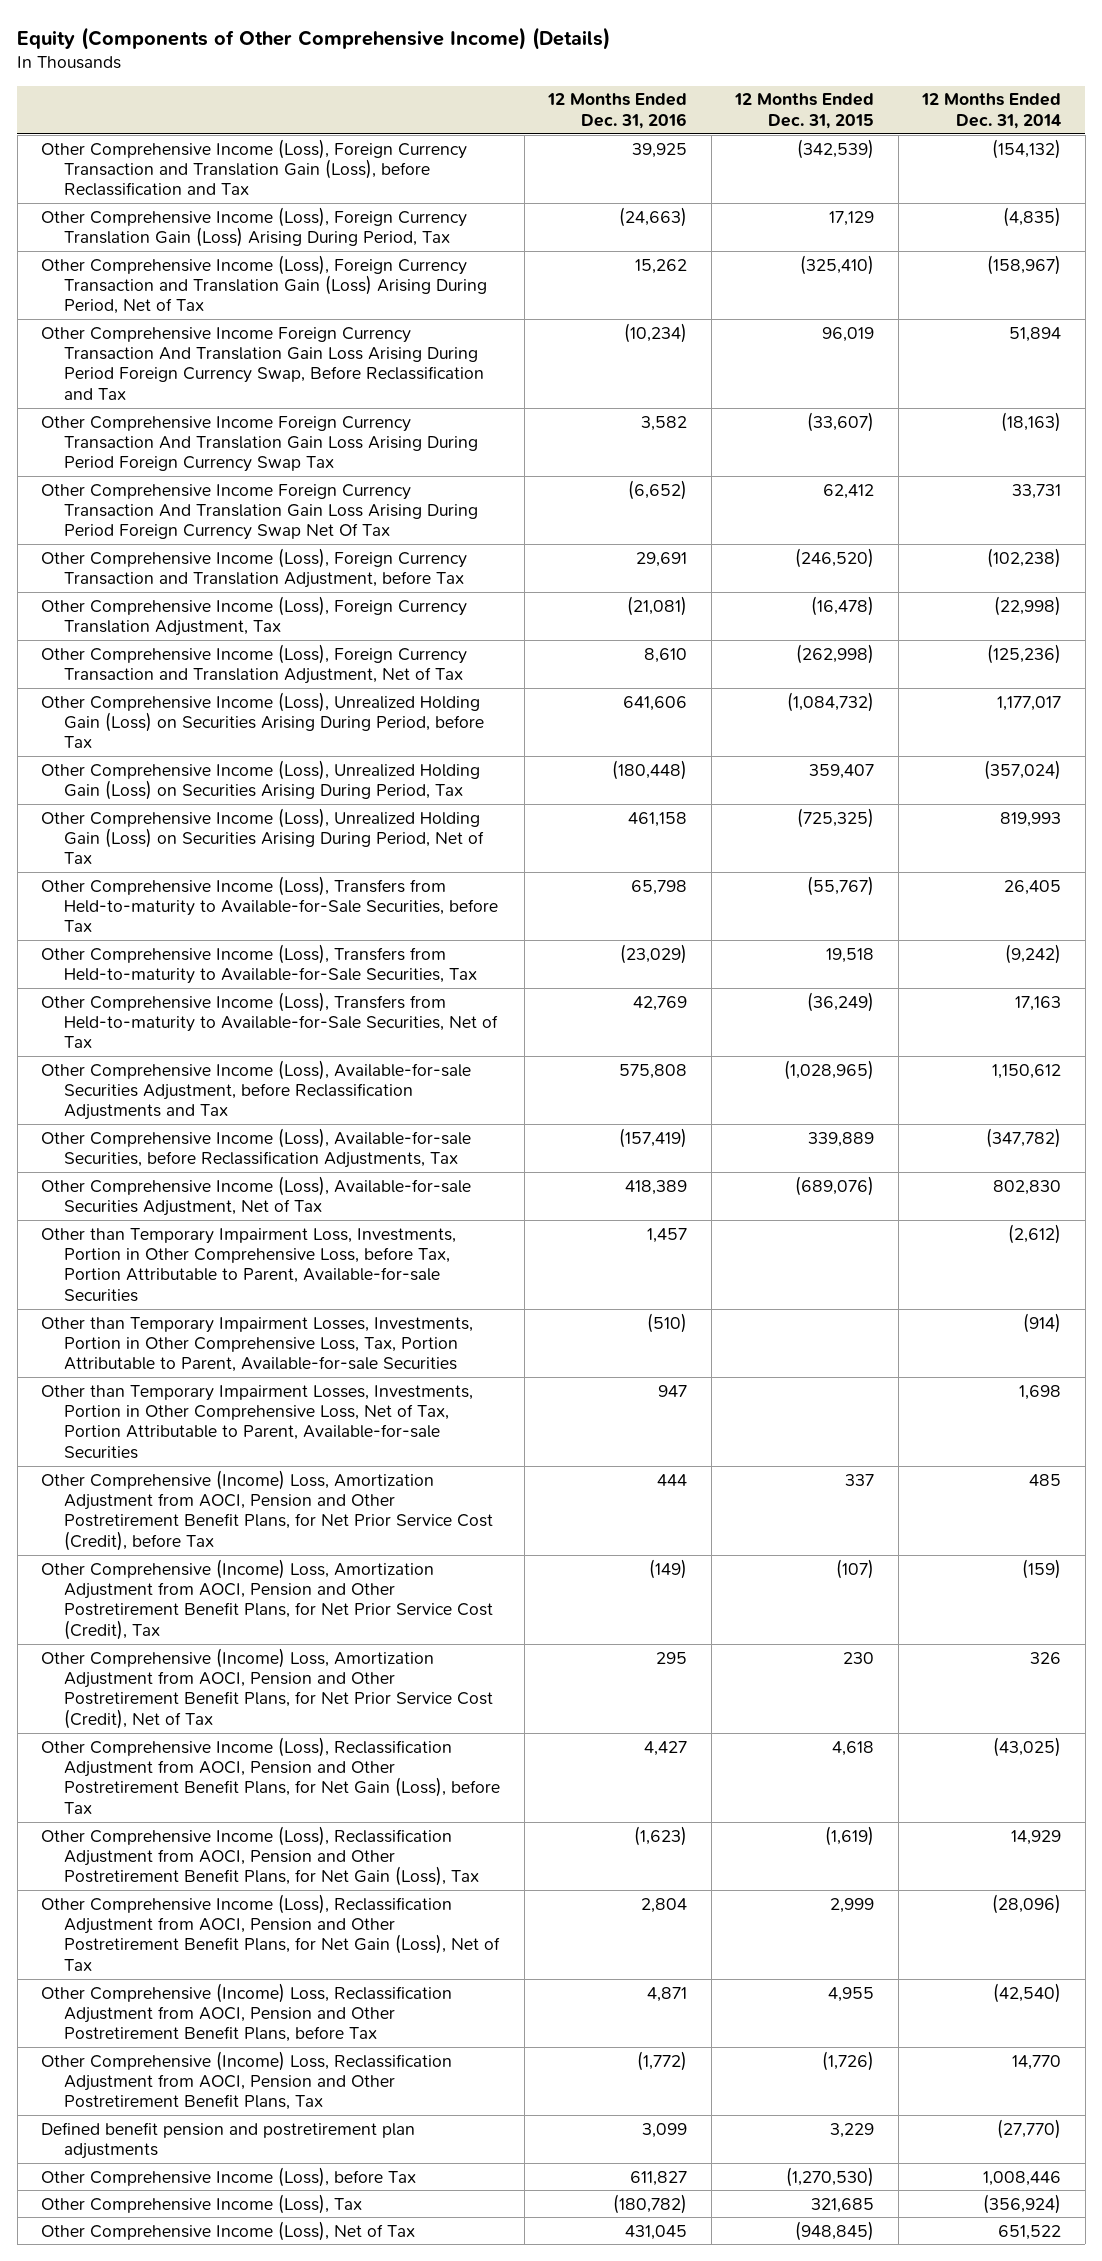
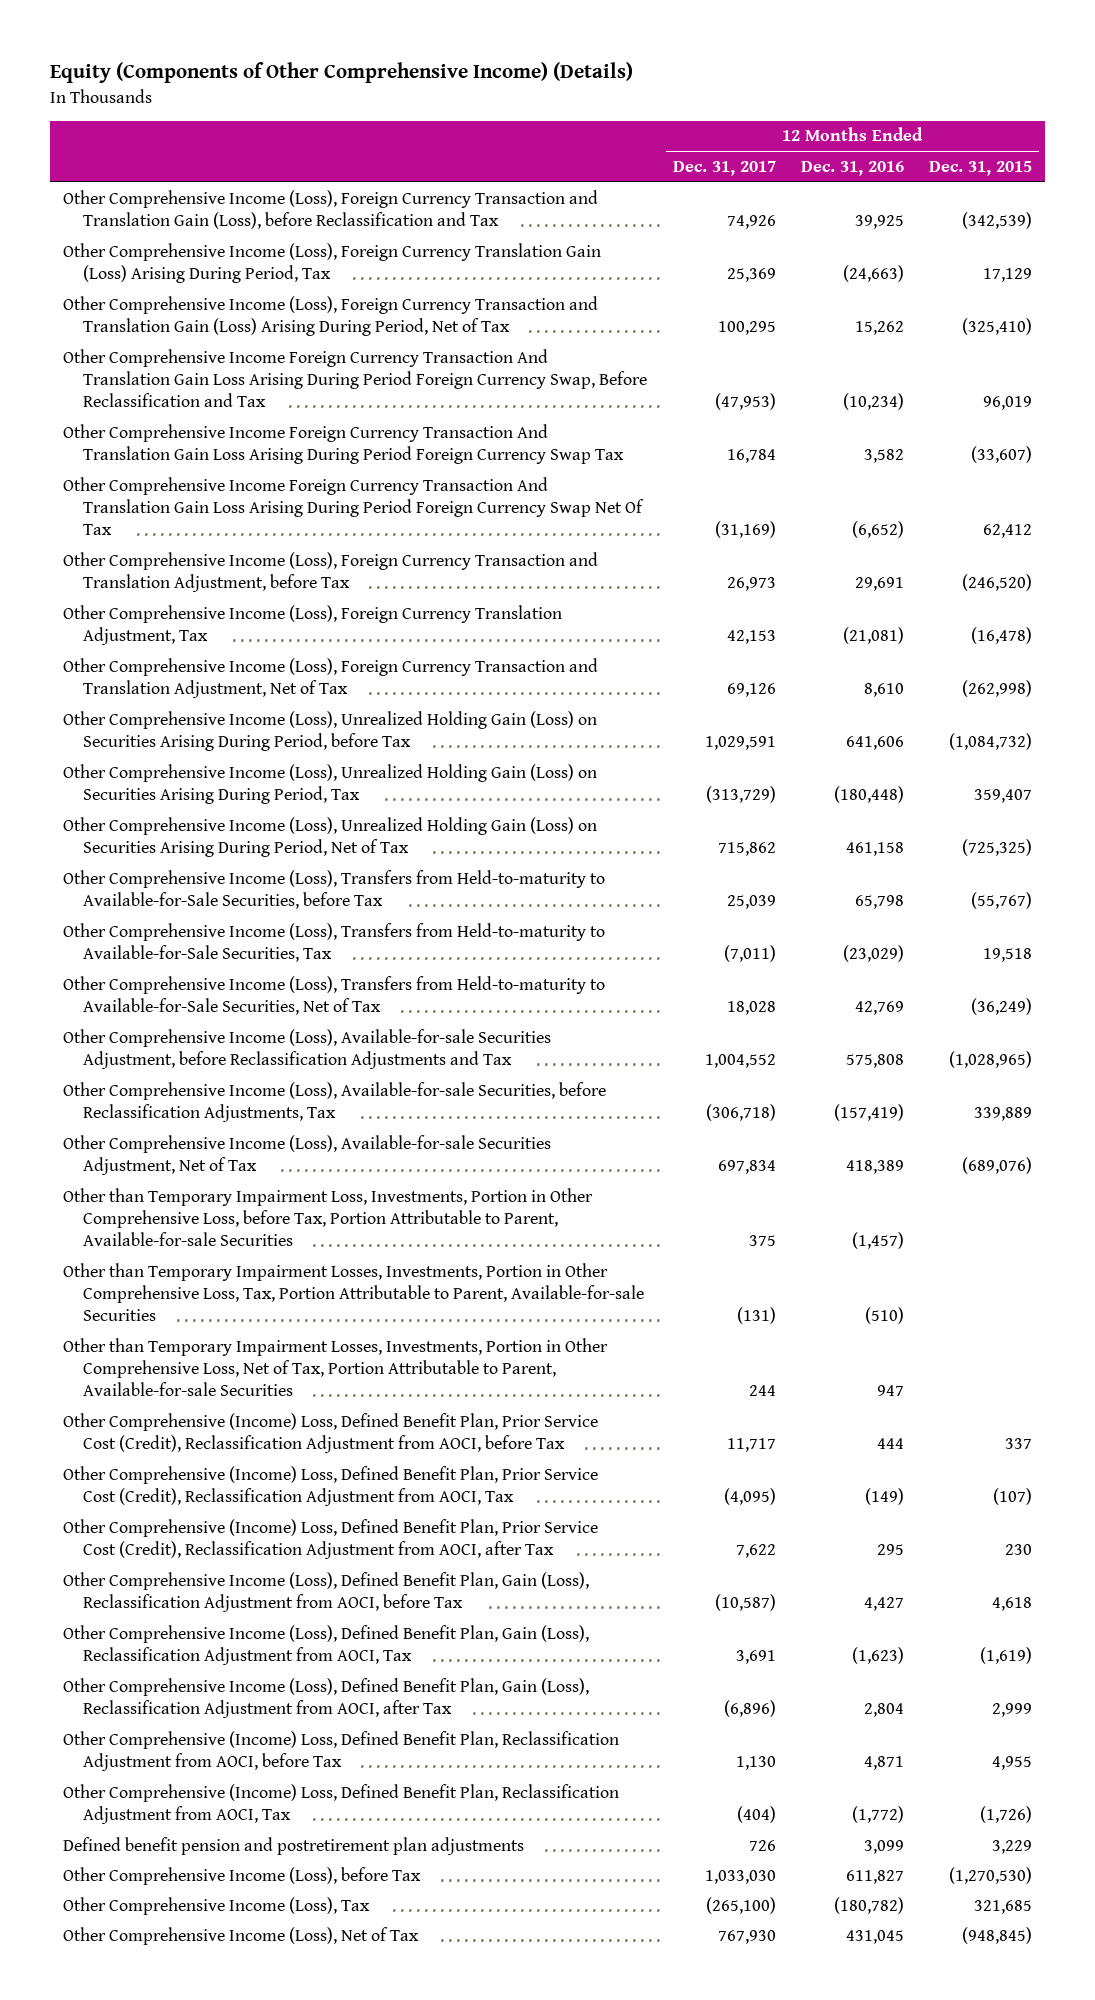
[921,93,1062,129] 12 Months Ended Dec. 31, 2014 -> none
none -> [672,160,776,176] Dec. 31, 2017
[647,1227,688,1243] 1,457 -> [851,1231,904,1249] (1,457)
[41,1469,494,1551] Other Comprehensive (Income) Loss, Amortization Adjustment from AOCI, Pension and Other Postretirement Benefit Plans, for Net Prior Service Cost (Credit), before Tax -> [62,1412,598,1453] Other Comprehensive (Income) Loss, Defined Benefit Plan, Prior Service Cost (Credit), Reclassification Adjustment from AOCI, before Tax
[41,1558,494,1640] Other Comprehensive (Income) Loss, Amortization Adjustment from AOCI, Pension and Other Postretirement Benefit Plans, for Net Prior Service Cost (Credit), Tax -> [62,1465,598,1506] Other Comprehensive (Income) Loss, Defined Benefit Plan, Prior Service Cost (Credit), Reclassification Adjustment from AOCI, Tax
[41,1647,494,1729] Other Comprehensive (Income) Loss, Amortization Adjustment from AOCI, Pension and Other Postretirement Benefit Plans, for Net Prior Service Cost (Credit), Net of Tax -> [62,1518,598,1559] Other Comprehensive (Income) Loss, Defined Benefit Plan, Prior Service Cost (Credit), Reclassification Adjustment from AOCI, after Tax
[41,1736,501,1814] Other Comprehensive Income (Loss), Reclassification Adjustment from AOCI, Pension and Other Postretirement Benefit Plans, for Net Gain (Loss), before Tax -> [62,1571,589,1612] Other Comprehensive Income (Loss), Defined Benefit Plan, Gain (Loss), Reclassification Adjustment from AOCI, before Tax
[41,1825,480,1887] Other Comprehensive Income (Loss), Reclassification Adjustment from AOCI, Pension and Other Postretirement Benefit Plans, for Net Gain (Loss), Tax -> [62,1624,589,1665] Other Comprehensive Income (Loss), Defined Benefit Plan, Gain (Loss), Reclassification Adjustment from AOCI, Tax
[41,1893,501,1971] Other Comprehensive Income (Loss), Reclassification Adjustment from AOCI, Pension and Other Postretirement Benefit Plans, for Net Gain (Loss), Net of Tax -> [62,1677,589,1718] Other Comprehensive Income (Loss), Defined Benefit Plan, Gain (Loss), Reclassification Adjustment from AOCI, after Tax
[41,1982,453,2043] Other Comprehensive (Income) Loss, Reclassification Adjustment from AOCI, Pension and Other Postretirement Benefit Plans, before Tax -> [62,1730,619,1771] Other Comprehensive (Income) Loss, Defined Benefit Plan, Reclassification Adjustment from AOCI, before Tax
[41,2050,453,2111] Other Comprehensive (Income) Loss, Reclassification Adjustment from AOCI, Pension and Other Postretirement Benefit Plans, Tax -> [62,1783,619,1824] Other Comprehensive (Income) Loss, Defined Benefit Plan, Reclassification Adjustment from AOCI, Tax

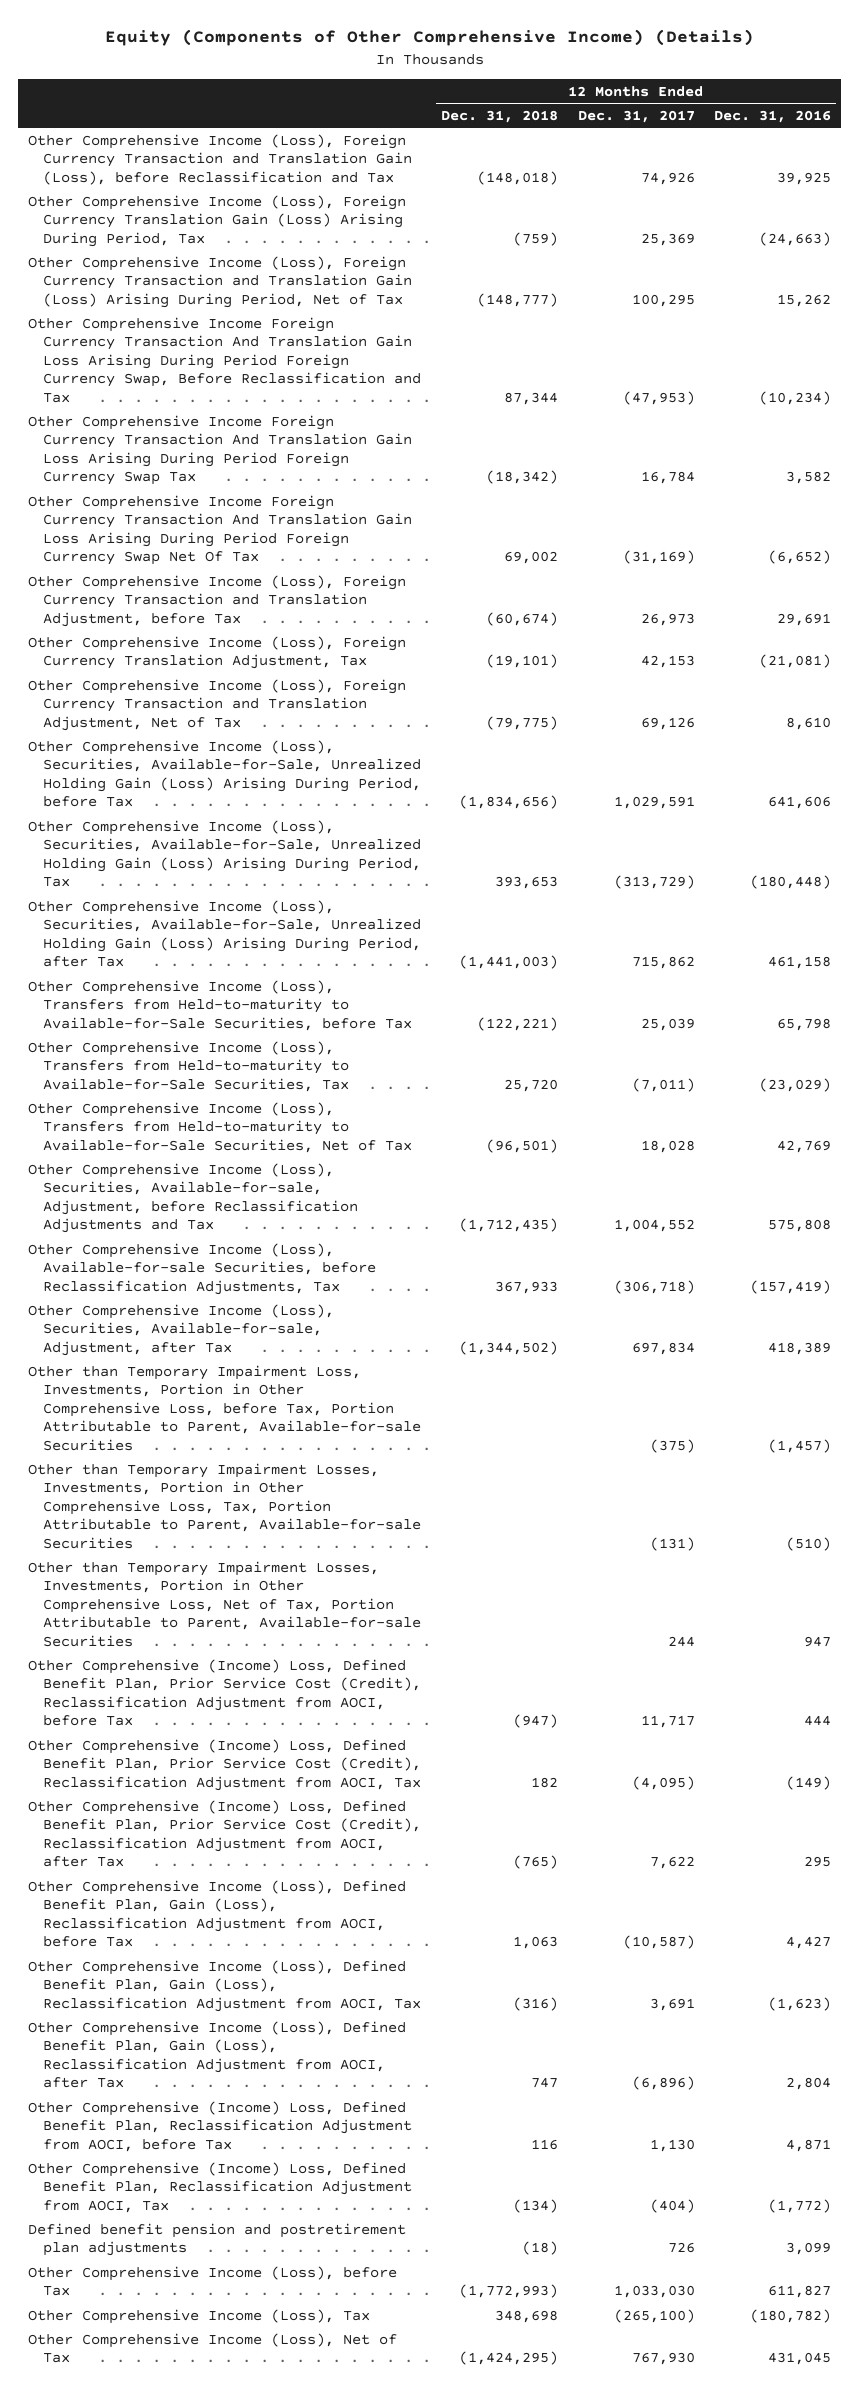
[929,160,1033,176] Dec. 31, 2015 -> none
none -> [441,109,559,123] Dec. 31, 2018
[62,710,597,751] Other Comprehensive Income (Loss), Unrealized Holding Gain (Loss) on Securities Arising During Period, before Tax -> [28,739,422,808] Other Comprehensive Income (Loss), Securities, Available-for-Sale, Unrealized Holding Gain (Loss) Arising During Period, before Tax
[62,763,597,804] Other Comprehensive Income (Loss), Unrealized Holding Gain (Loss) on Securities Arising During Period, Tax -> [28,819,422,888] Other Comprehensive Income (Loss), Securities, Available-for-Sale, Unrealized Holding Gain (Loss) Arising During Period, Tax
[62,816,597,857] Other Comprehensive Income (Loss), Unrealized Holding Gain (Loss) on Securities Arising During Period, Net of Tax -> [28,899,422,968] Other Comprehensive Income (Loss), Securities, Available-for-Sale, Unrealized Holding Gain (Loss) Arising During Period, after Tax
[62,1028,551,1069] Other Comprehensive Income (Loss), Available-for-sale Securities Adjustment, before Reclassification Adjustments and Tax -> [28,1162,359,1234] Other Comprehensive Income (Loss), Securities, Available-for-sale, Adjustment, before Reclassification Adjustments and Tax
[62,1134,551,1175] Other Comprehensive Income (Loss), Available-for-sale Securities Adjustment, Net of Tax -> [28,1303,335,1356] Other Comprehensive Income (Loss), Securities, Available-for-sale, Adjustment, after Tax
[748,1234,776,1246] 375 -> [649,1438,695,1453] (375)

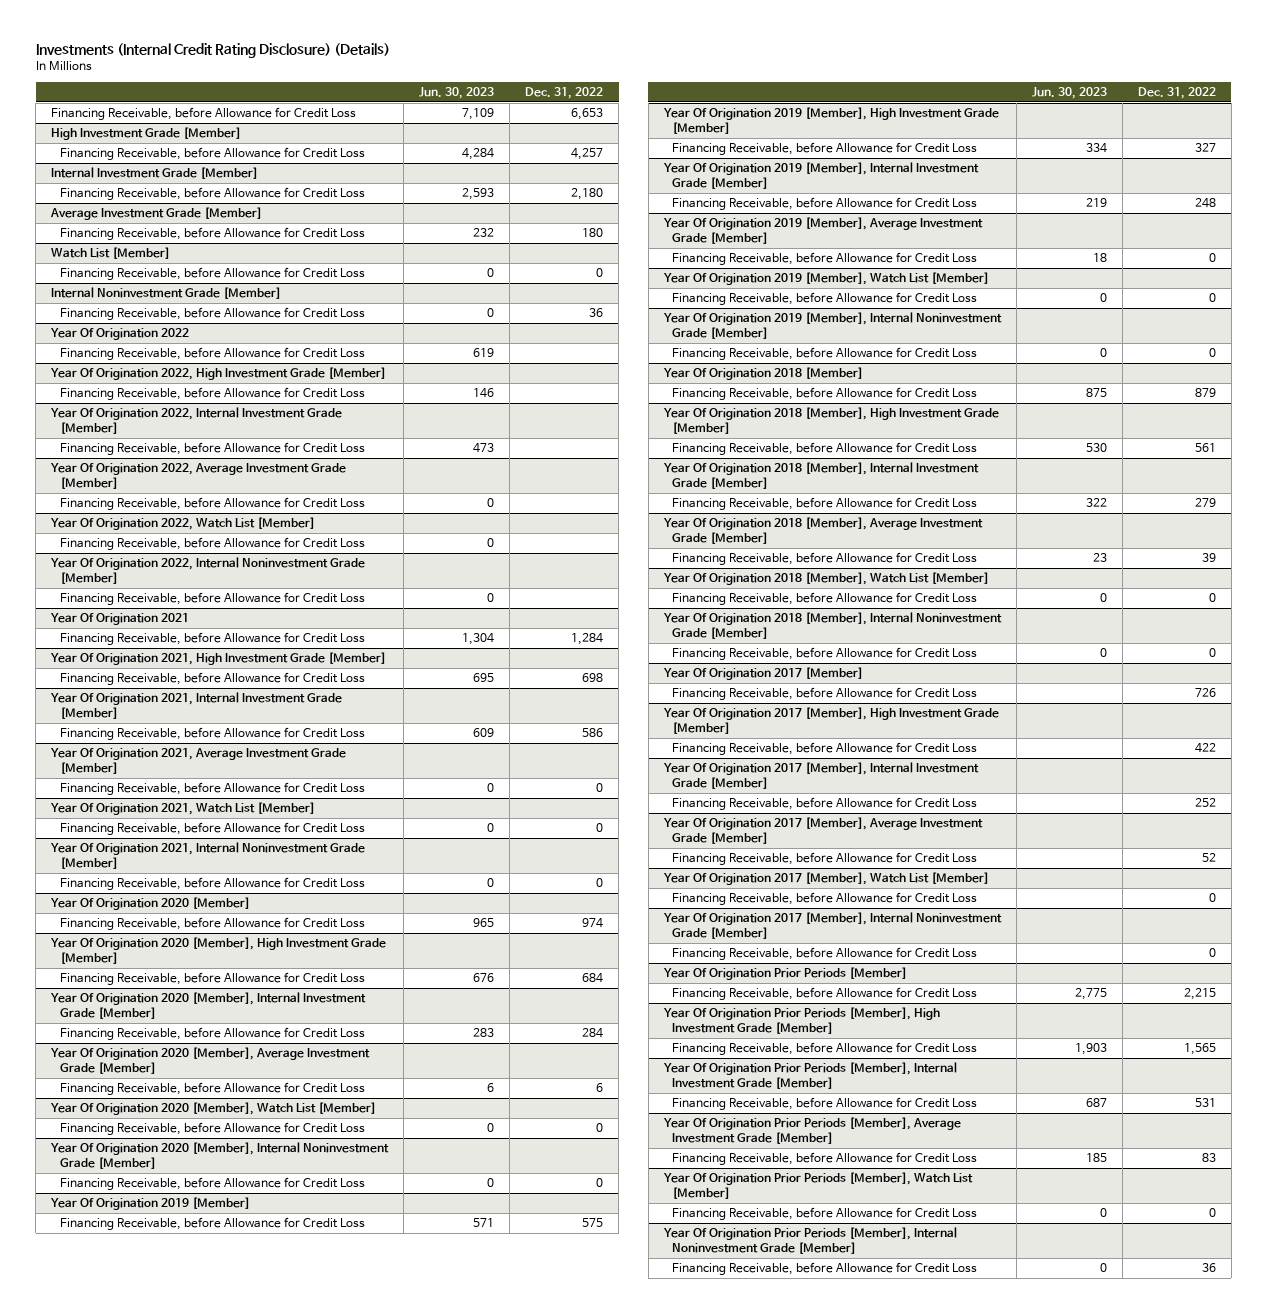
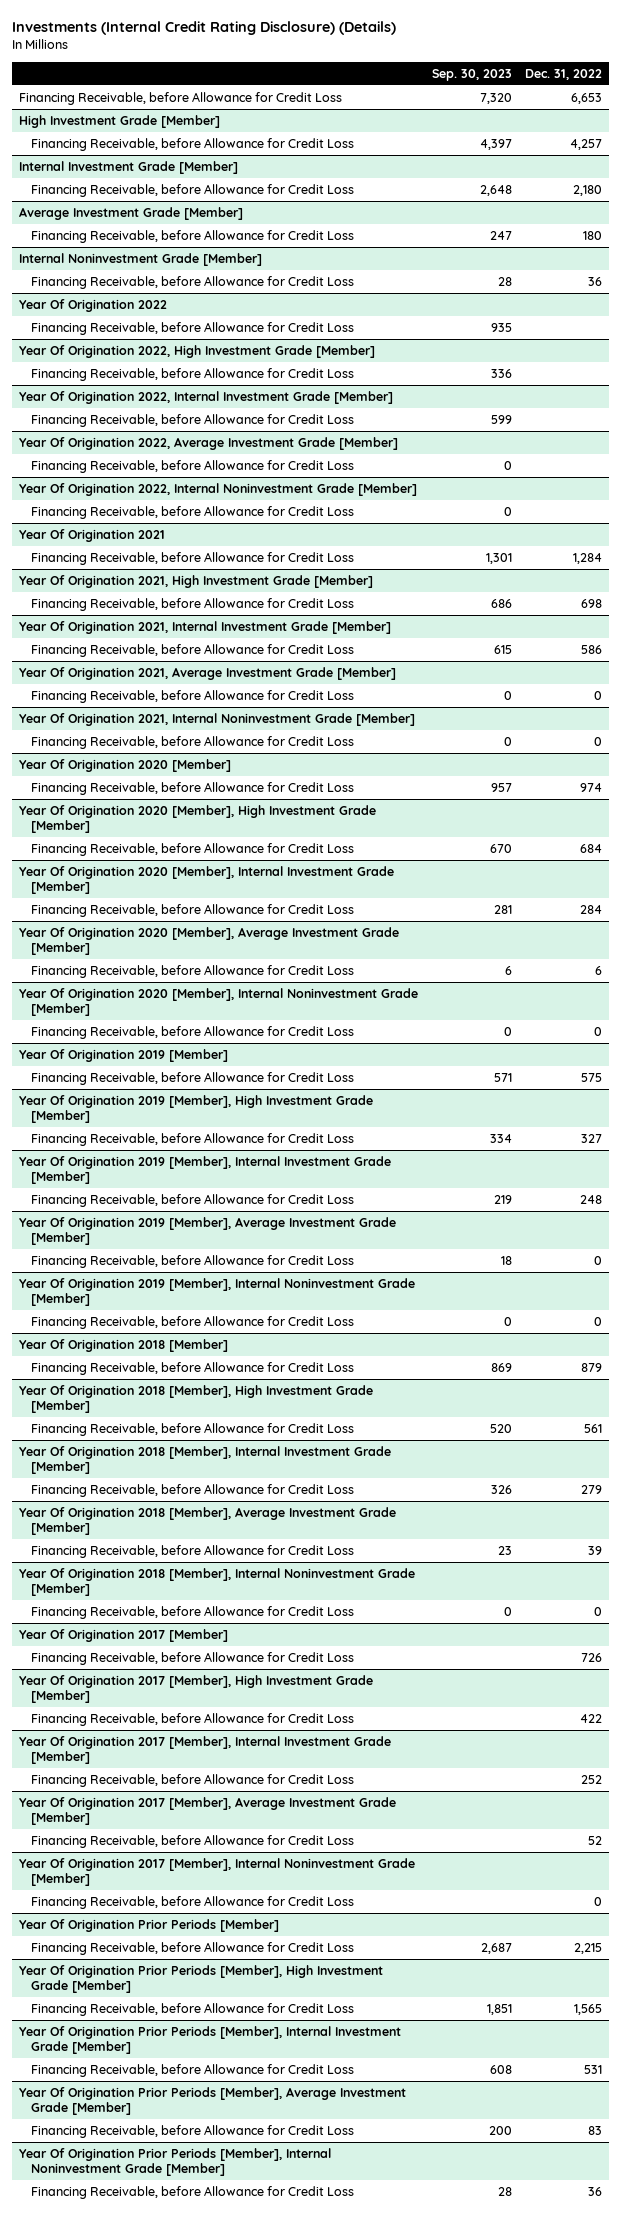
[419,86,495,99] Jun. 30, 2023 -> none
none -> [431,68,512,81] Sep. 30, 2023
[51,247,171,260] Watch List [Member] -> none
[59,267,365,281] Financing Receivable, before Allowance for Credit Loss -> none
[50,517,316,531] Year Of Origination 2022, Watch List [Member] -> none
[59,537,365,551] Financing Receivable, before Allowance for Credit Loss -> none
[50,802,316,816] Year Of Origination 2021, Watch List [Member] -> none
[59,822,365,836] Financing Receivable, before Allowance for Credit Loss -> none
[50,1102,377,1116] Year Of Origination 2020 [Member], Watch List [Member] -> none
[59,1122,365,1136] Financing Receivable, before Allowance for Credit Loss -> none
[662,272,989,286] Year Of Origination 2019 [Member], Watch List [Member] -> none
[672,292,978,306] Financing Receivable, before Allowance for Credit Loss -> none
[662,572,989,586] Year Of Origination 2018 [Member], Watch List [Member] -> none
[672,592,978,606] Financing Receivable, before Allowance for Credit Loss -> none
[662,872,989,886] Year Of Origination 2017 [Member], Watch List [Member] -> none
[672,892,978,906] Financing Receivable, before Allowance for Credit Loss -> none
[662,1172,973,1199] Year Of Origination Prior Periods [Member], Watch List [Member] -> none
[672,1207,978,1221] Financing Receivable, before Allowance for Credit Loss -> none

